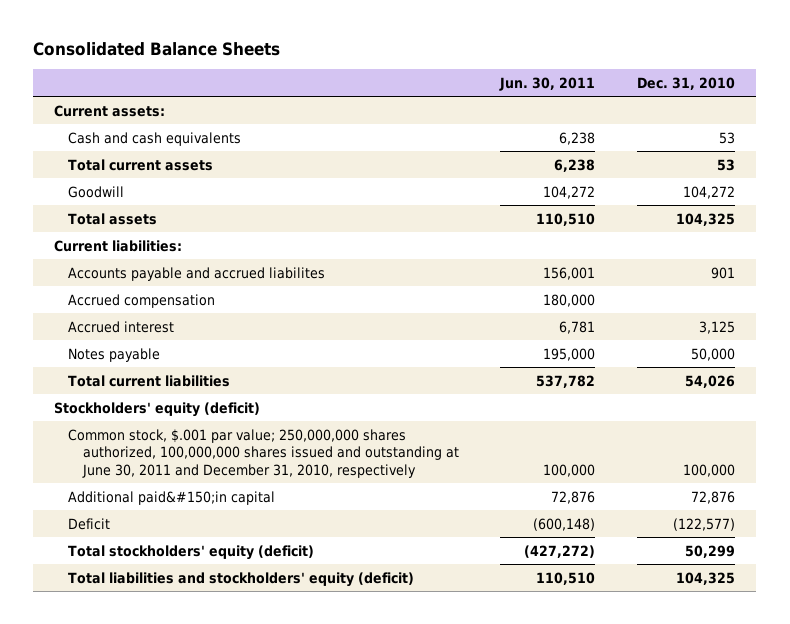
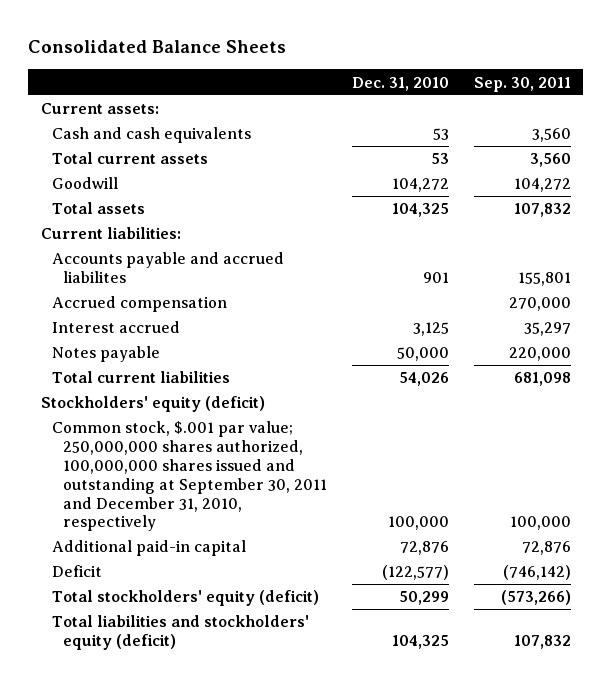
[499,77,596,92] Jun. 30, 2011 -> none
none -> [473,76,571,92] Sep. 30, 2011
[68,320,175,333] Accrued interest -> [52,321,181,334] Interest accrued
[68,428,459,478] Common stock, $.001 par value; 250,000,000 shares authorized, 100,000,000 shares issued and outstanding at June 30, 2011 and December 31, 2010, respectively -> [52,421,328,532] Common stock, $.001 par value; 250,000,000 shares authorized, 100,000,000 shares issued and outstanding at September 30, 2011 and December 31, 2010, respectively
[68,490,276,505] Additional paid&#150;in capital -> [52,540,247,557] Additional paid-in capital

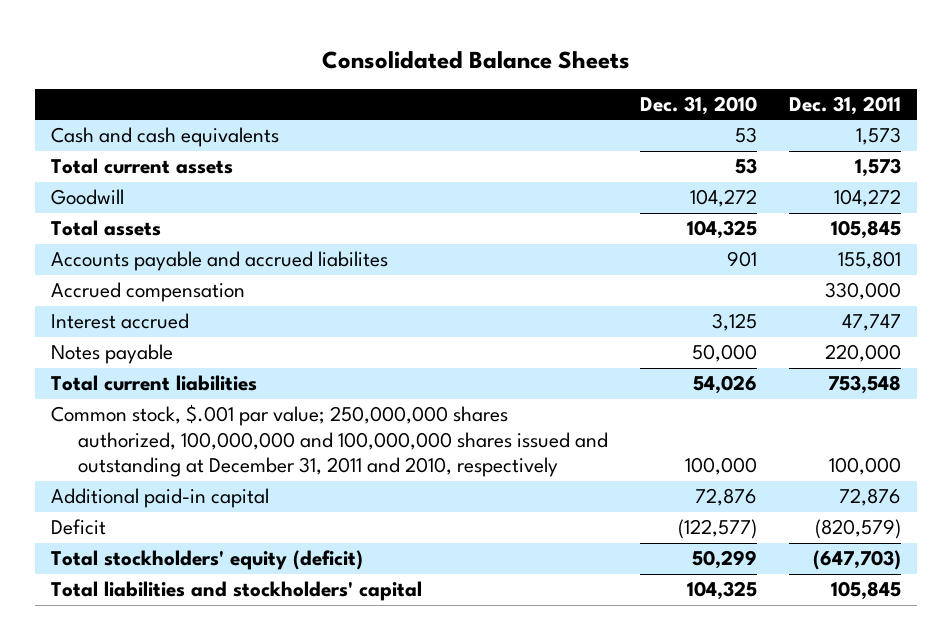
[473,76,571,92] Sep. 30, 2011 -> none
none -> [789,96,902,116] Dec. 31, 2011
[40,103,159,115] Current assets: -> none
[40,227,181,240] Current liabilities: -> none
[40,396,265,413] Stockholders' equity (deficit) -> none
[52,421,328,532] Common stock, $.001 par value; 250,000,000 shares authorized, 100,000,000 shares issued and outstanding at September 30, 2011 and December 31, 2010, respectively -> [50,404,609,478] Common stock, $.001 par value; 250,000,000 shares authorized, 100,000,000 and 100,000,000 shares issued and outstanding at December 31, 2011 and 2010, respectively
[52,615,310,651] Total liabilities and stockholders' equity (deficit) -> [50,581,422,602] Total liabilities and stockholders' capital

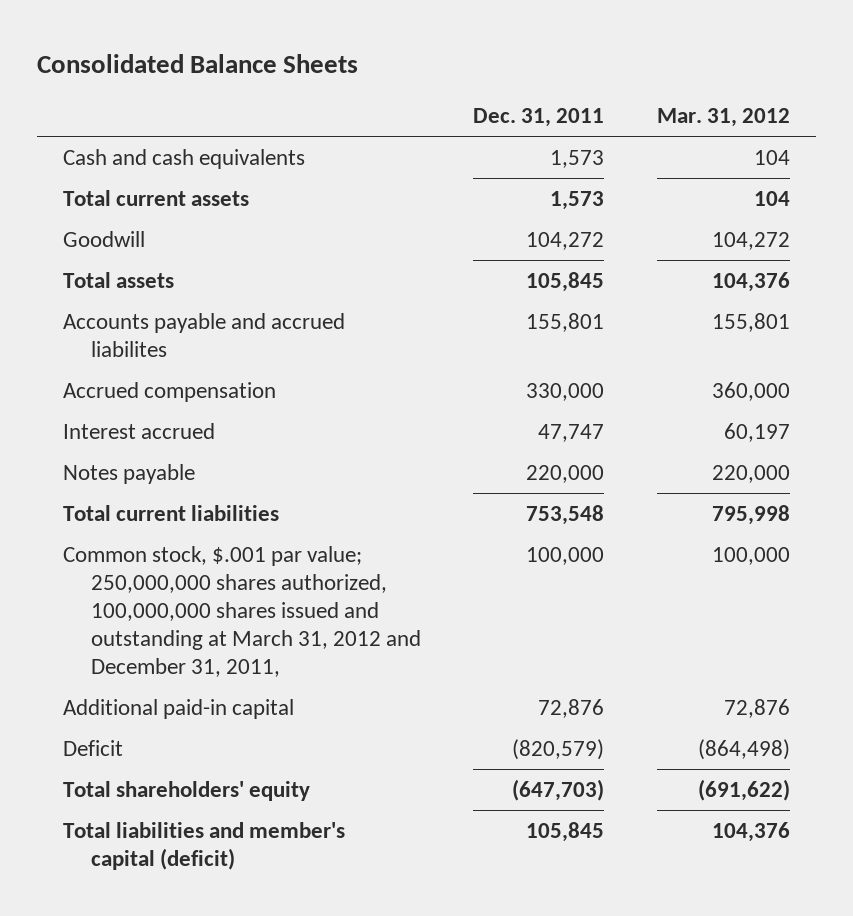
[640,96,758,116] Dec. 31, 2010 -> none
none -> [656,108,790,128] Mar. 31, 2012
[50,404,609,478] Common stock, $.001 par value; 250,000,000 shares authorized, 100,000,000 and 100,000,000 shares issued and outstanding at December 31, 2011 and 2010, respectively -> [63,545,421,677] Common stock, $.001 par value; 250,000,000 shares authorized, 100,000,000 shares issued and outstanding at March 31, 2012 and December 31, 2011,
[50,550,363,571] Total stockholders' equity (deficit) -> [63,780,311,801] Total shareholders' equity
[50,581,422,602] Total liabilities and stockholders' capital -> [63,821,346,870] Total liabilities and member's capital (deficit)

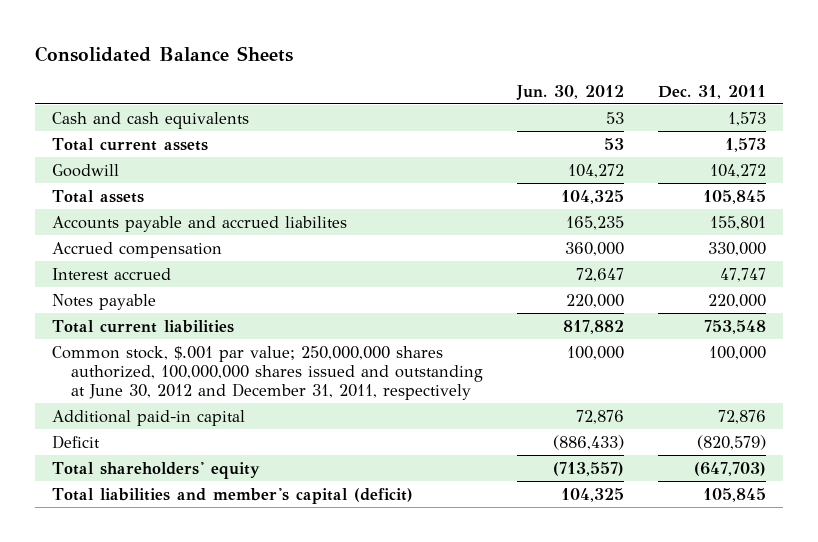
[656,108,790,128] Mar. 31, 2012 -> none
none -> [515,84,624,100] Jun. 30, 2012
[63,545,421,677] Common stock, $.001 par value; 250,000,000 shares authorized, 100,000,000 shares issued and outstanding at March 31, 2012 and December 31, 2011, -> [52,345,483,401] Common stock, $.001 par value; 250,000,000 shares authorized, 100,000,000 shares issued and outstanding at June 30, 2012 and December 31, 2011, respectively

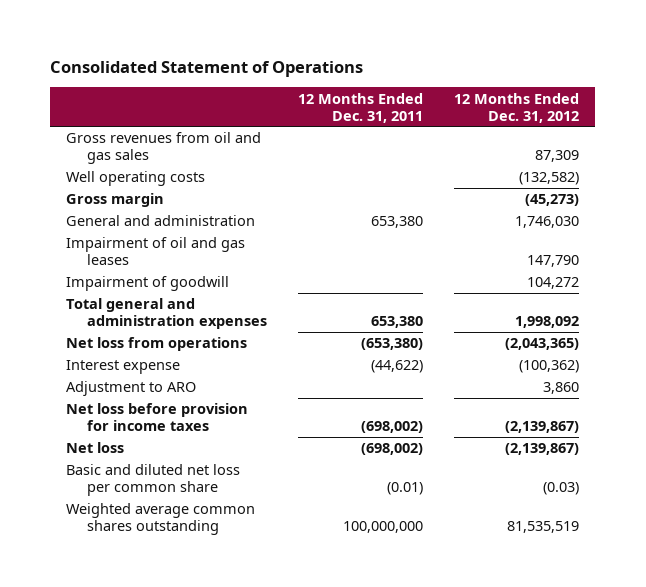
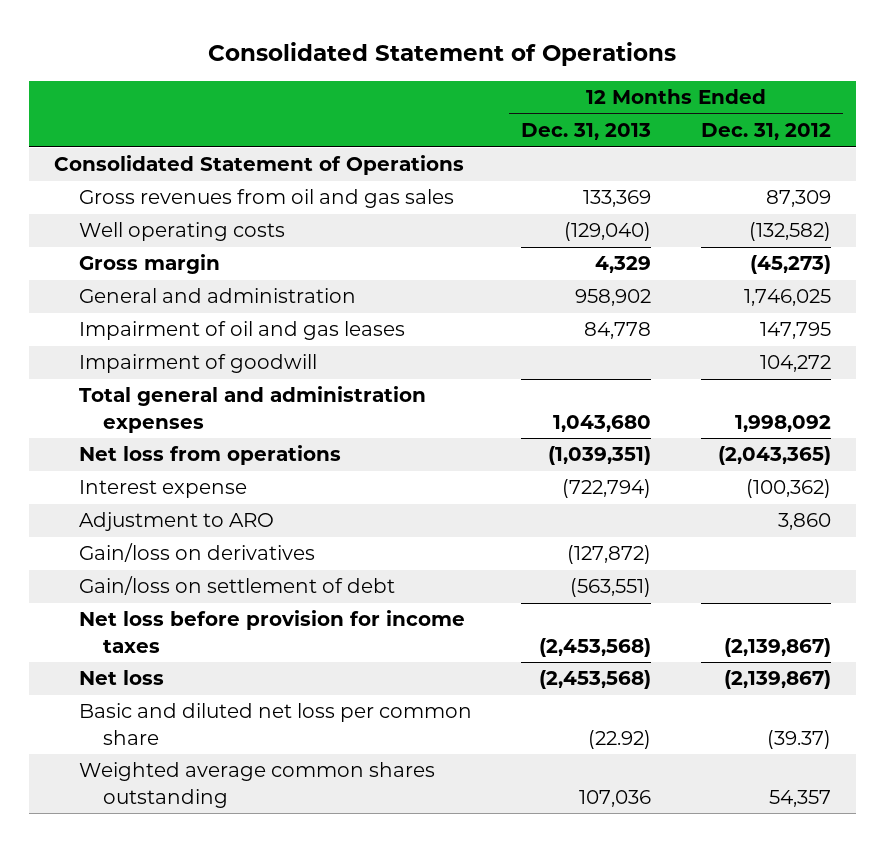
[298,92,424,123] 12 Months Ended Dec. 31, 2011 -> none
none -> [521,123,652,141] Dec. 31, 2013
none -> [54,155,465,176] Consolidated Statement of Operations
[515,216,580,229] 1,746,030 -> [743,289,831,307] 1,746,025
[527,255,580,268] 147,790 -> [759,322,831,340] 147,795
none -> [78,543,315,563] Gain/loss on derivatives
none -> [78,576,395,596] Gain/loss on settlement of debt
[543,482,580,496] (0.03) -> [766,729,831,749] (39.37)
[507,521,580,534] 81,535,519 -> [768,789,831,807] 54,357

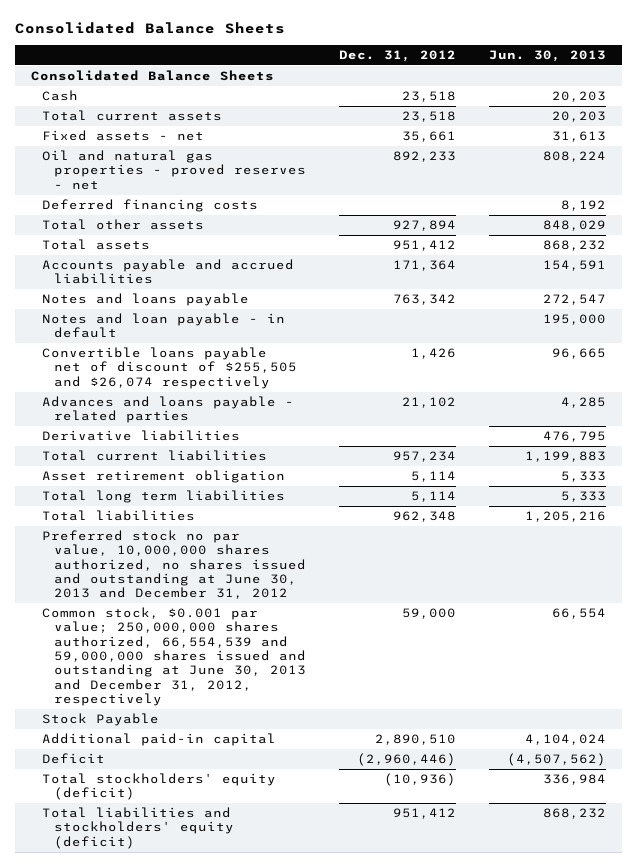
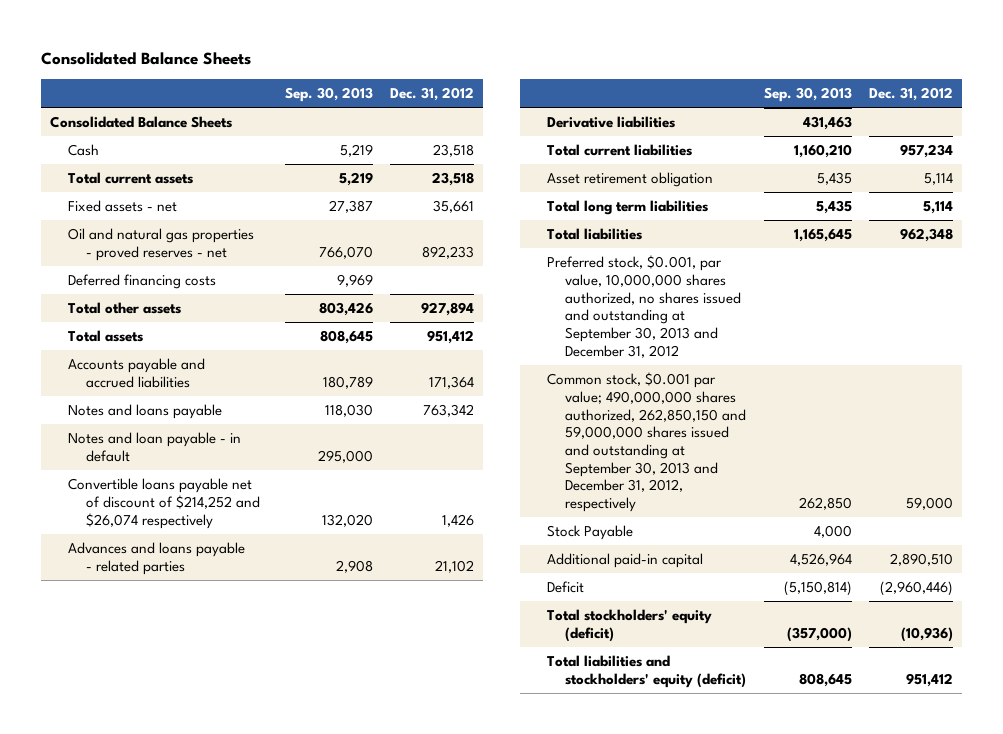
[488,49,606,62] Jun. 30, 2013 -> none
none -> [284,87,373,103] Sep. 30, 2013
[42,347,297,389] Convertible loans payable net of discount of $255,505 and $26,074 respectively -> [68,478,261,529] Convertible loans payable net of discount of $214,252 and $26,074 respectively
[42,530,306,600] Preferred stock no par value, 10,000,000 shares authorized, no shares issued and outstanding at June 30, 2013 and December 31, 2012 -> [547,255,742,358] Preferred stock, $0.001, par value, 10,000,000 shares authorized, no shares issued and outstanding at September 30, 2013 and December 31, 2012
[42,607,306,706] Common stock, $0.001 par value; 250,000,000 shares authorized, 66,554,539 and 59,000,000 shares issued and outstanding at June 30, 2013 and December 31, 2012, respectively -> [547,372,747,513] Common stock, $0.001 par value; 490,000,000 shares authorized, 262,850,150 and 59,000,000 shares issued and outstanding at September 30, 2013 and December 31, 2012, respectively

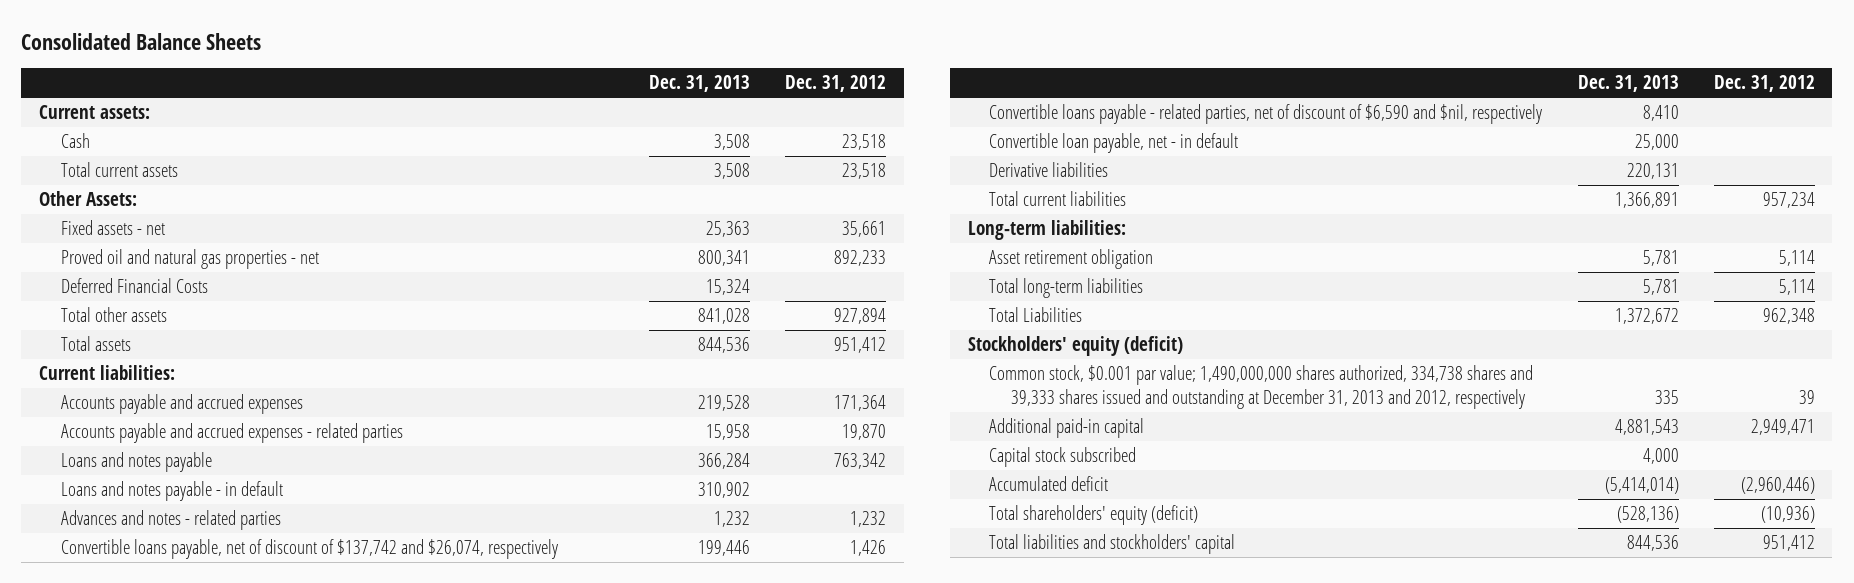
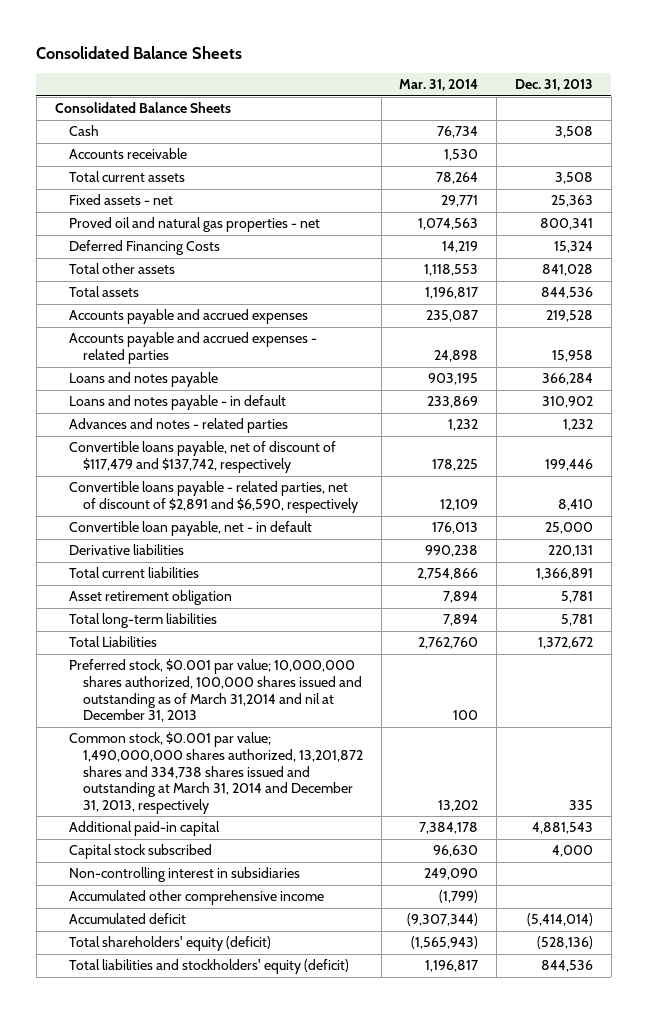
[785,75,887,93] Dec. 31, 2012 -> none
none -> [399,79,479,92] Mar. 31, 2014
[38,105,150,120] Current assets: -> none
none -> [54,102,231,114] Consolidated Balance Sheets
none -> [68,148,187,160] Accounts receivable
[38,191,137,207] Other Assets: -> none
[60,278,208,294] Deferred Financial Costs -> [68,240,220,256] Deferred Financing Costs
[38,365,175,381] Current liabilities: -> none
[60,539,558,560] Convertible loans payable, net of discount of $137,742 and $26,074, respectively -> [68,441,336,474] Convertible loans payable, net of discount of $117,479 and $137,742, respectively
[989,104,1543,125] Convertible loans payable - related parties, net of discount of $6,590 and $nil, respectively -> [68,481,358,514] Convertible loans payable - related parties, net of discount of $2,891 and $6,590, respectively
[967,220,1126,241] Long-term liabilities: -> none
[967,336,1183,357] Stockholders' equity (deficit) -> none
none -> [68,659,362,723] Preferred stock, $0.001 par value; 10,000,000 shares authorized, 100,000 shares issued and outstanding as of March 31,2014 and nil at December 31, 2013
[989,365,1534,409] Common stock, $0.001 par value; 1,490,000,000 shares authorized, 334,738 shares and 39,333 shares issued and outstanding at December 31, 2013 and 2012, respectively -> [68,732,363,814] Common stock, $0.001 par value; 1,490,000,000 shares authorized, 13,201,872 shares and 334,738 shares issued and outstanding at March 31, 2014 and December 31, 2013, respectively
none -> [68,867,300,883] Non-controlling interest in subsidiaries
none -> [68,890,324,906] Accumulated other comprehensive income
[989,534,1236,555] Total liabilities and stockholders' capital -> [68,959,349,975] Total liabilities and stockholders' equity (deficit)

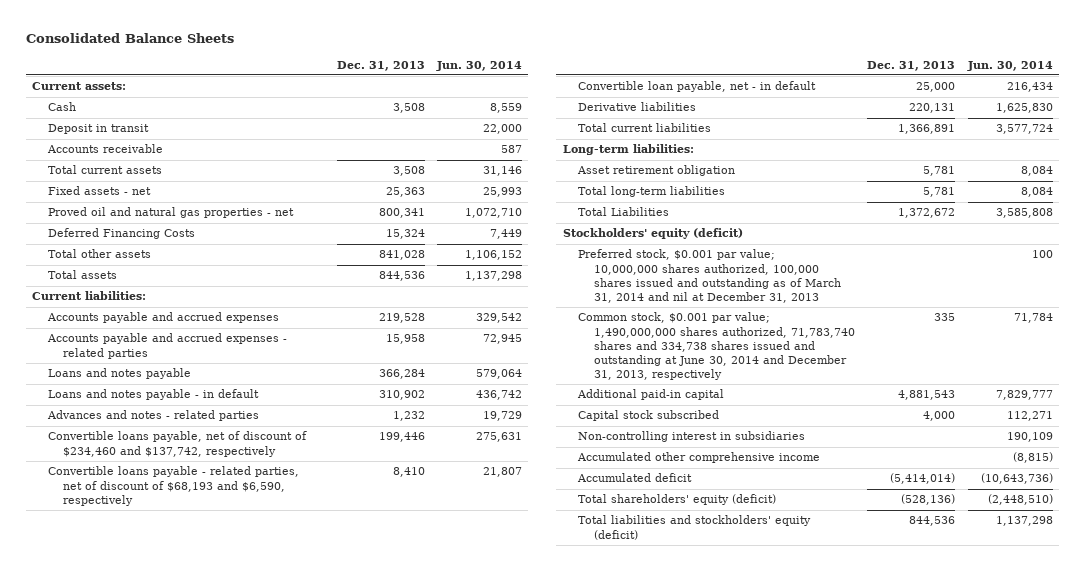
[399,79,479,92] Mar. 31, 2014 -> none
none -> [436,60,523,71] Jun. 30, 2014
[54,102,231,114] Consolidated Balance Sheets -> none
none -> [31,82,126,91] Current assets:
none -> [47,124,149,135] Deposit in transit
none -> [31,291,146,301] Current liabilities:
[68,441,336,474] Convertible loans payable, net of discount of $117,479 and $137,742, respectively -> [47,431,307,457] Convertible loans payable, net of discount of $234,460 and $137,742, respectively
[68,481,358,514] Convertible loans payable - related parties, net of discount of $2,891 and $6,590, respectively -> [47,466,299,506] Convertible loans payable - related parties, net of discount of $68,193 and $6,590, respectively
none -> [562,144,694,156] Long-term liabilities:
none -> [562,228,743,240] Stockholders' equity (deficit)
[68,659,362,723] Preferred stock, $0.001 par value; 10,000,000 shares authorized, 100,000 shares issued and outstanding as of March 31,2014 and nil at December 31, 2013 -> [578,249,841,303] Preferred stock, $0.001 par value; 10,000,000 shares authorized, 100,000 shares issued and outstanding as of March 31, 2014 and nil at December 31, 2013
[68,732,363,814] Common stock, $0.001 par value; 1,490,000,000 shares authorized, 13,201,872 shares and 334,738 shares issued and outstanding at March 31, 2014 and December 31, 2013, respectively -> [578,312,855,380] Common stock, $0.001 par value; 1,490,000,000 shares authorized, 71,783,740 shares and 334,738 shares issued and outstanding at June 30, 2014 and December 31, 2013, respectively

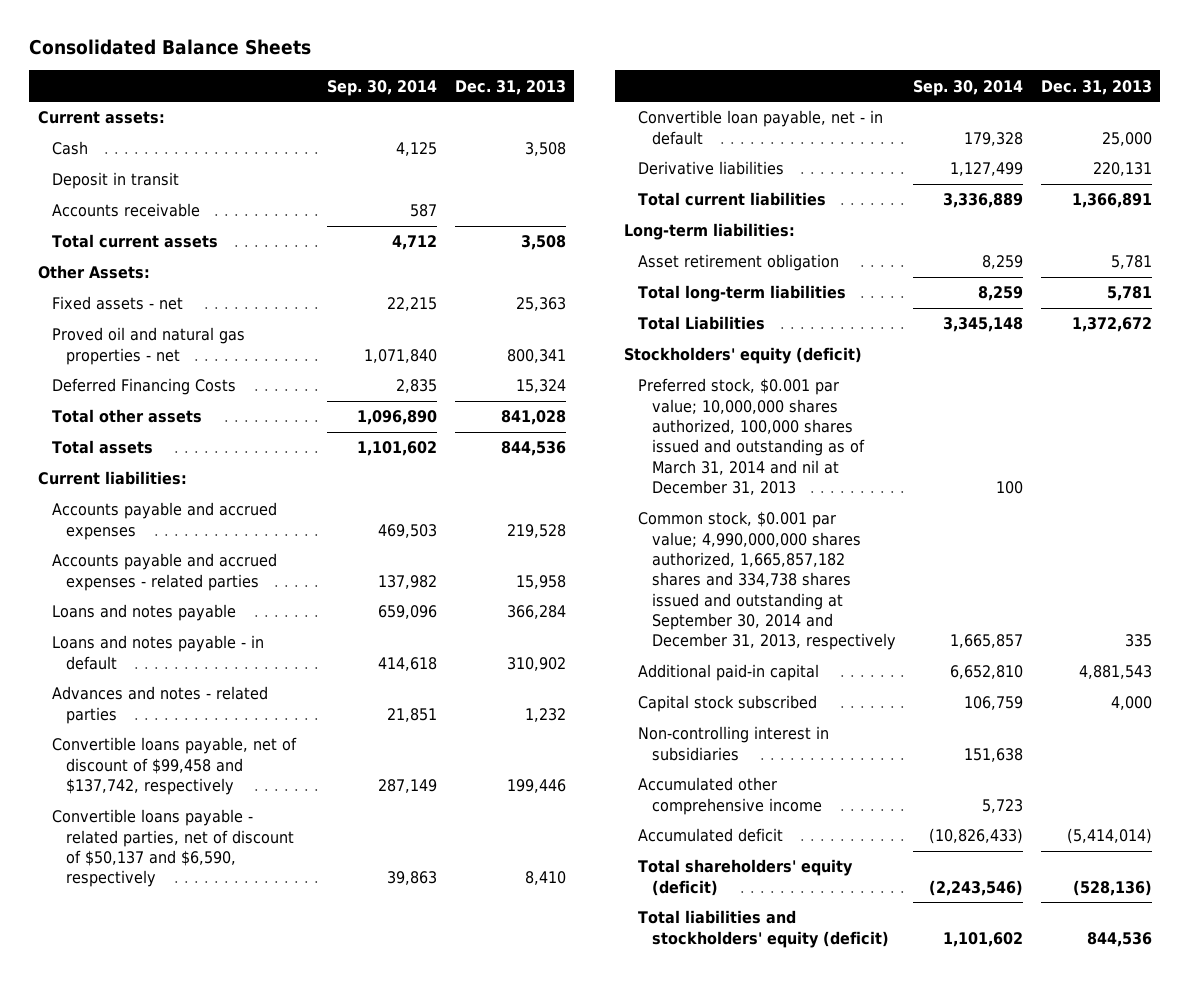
[436,60,523,71] Jun. 30, 2014 -> none
none -> [327,79,438,96] Sep. 30, 2014
none -> [37,265,150,280] Other Assets:
[47,431,307,457] Convertible loans payable, net of discount of $234,460 and $137,742, respectively -> [51,737,297,796] Convertible loans payable, net of discount of $99,458 and $137,742, respectively
[47,466,299,506] Convertible loans payable - related parties, net of discount of $68,193 and $6,590, respectively -> [51,809,295,888] Convertible loans payable - related parties, net of discount of $50,137 and $6,590, respectively
[578,312,855,380] Common stock, $0.001 par value; 1,490,000,000 shares authorized, 71,783,740 shares and 334,738 shares issued and outstanding at June 30, 2014 and December 31, 2013, respectively -> [637,511,896,651] Common stock, $0.001 par value; 4,990,000,000 shares authorized, 1,665,857,182 shares and 334,738 shares issued and outstanding at September 30, 2014 and December 31, 2013, respectively

